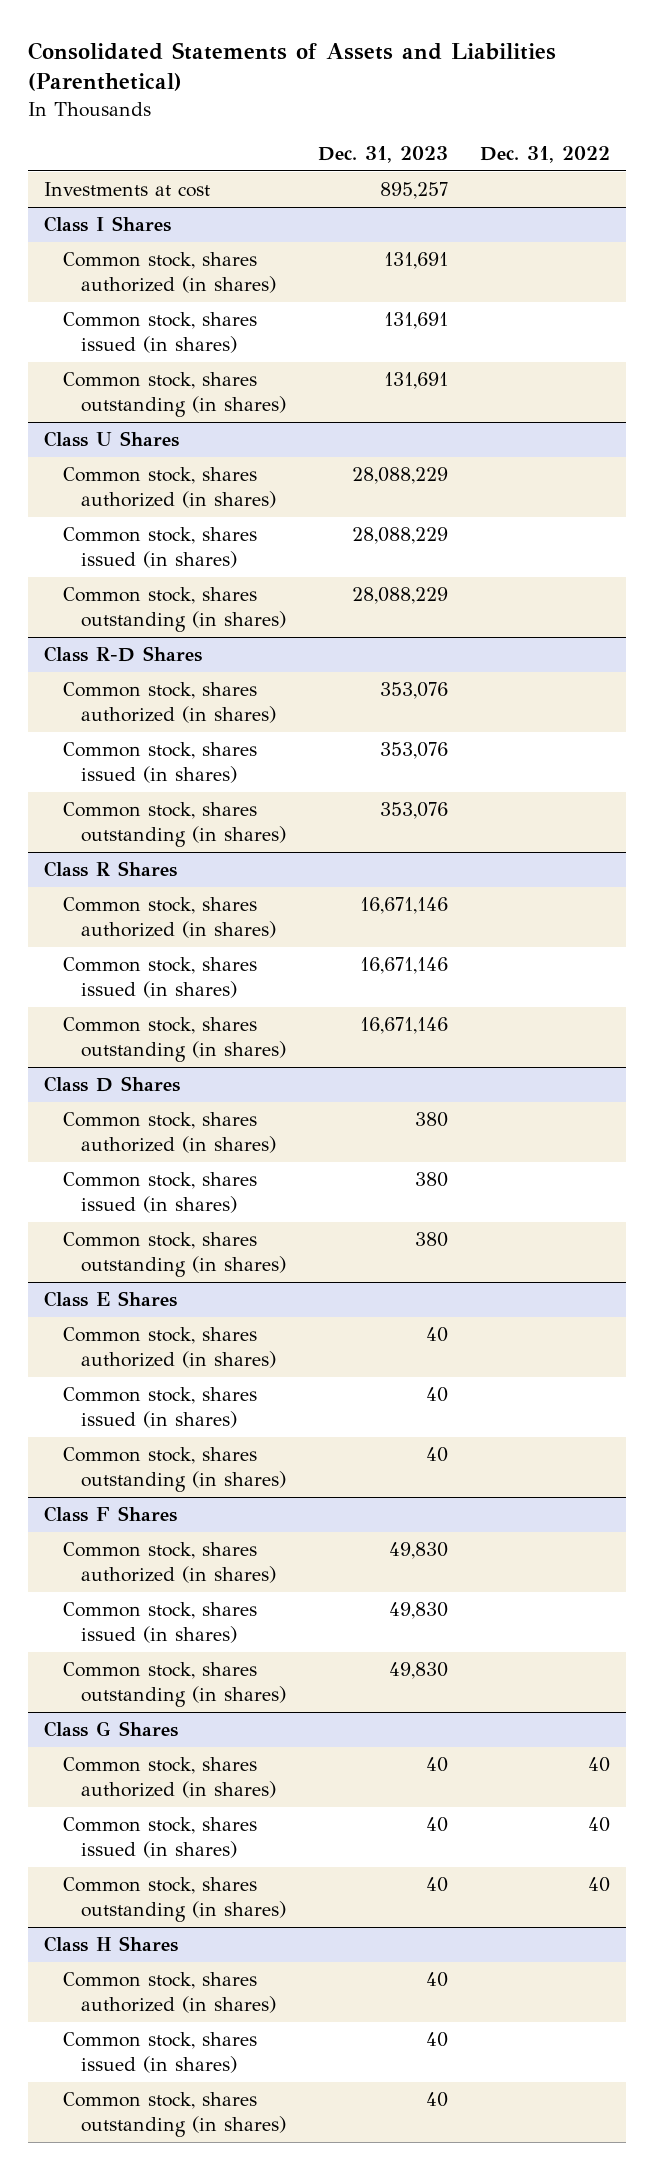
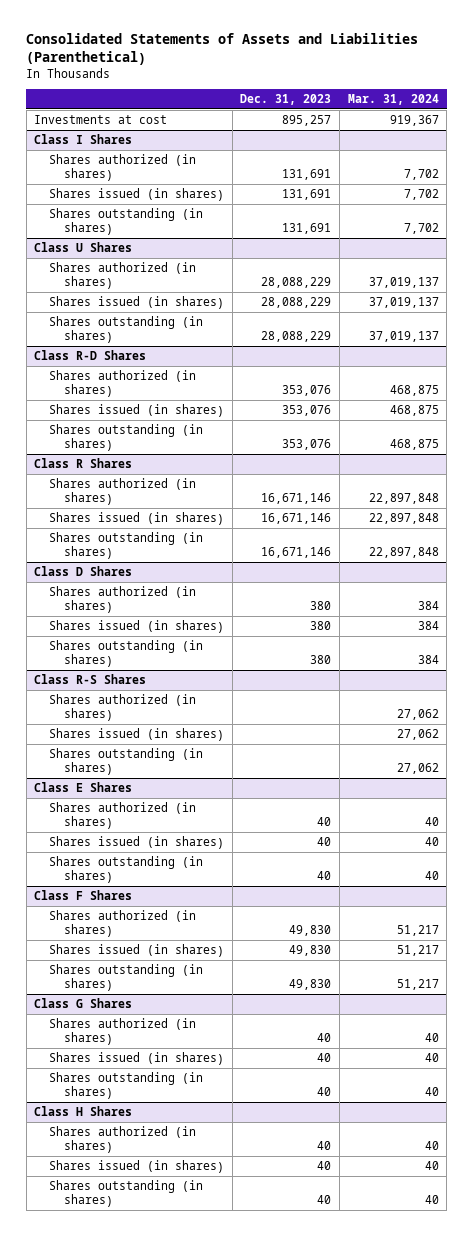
[479,145,610,163] Dec. 31, 2022 -> none
none -> [347,94,439,106] Mar. 31, 2024
[62,252,277,293] Common stock, shares authorized (in shares) -> [48,153,196,182] Shares authorized (in shares)
[62,312,257,353] Common stock, shares issued (in shares) -> [48,187,224,201] Shares issued (in shares)
[62,372,287,417] Common stock, shares outstanding (in shares) -> [48,207,203,236] Shares outstanding (in shares)
[62,467,277,508] Common stock, shares authorized (in shares) -> [48,261,196,290] Shares authorized (in shares)
[62,527,257,568] Common stock, shares issued (in shares) -> [48,295,224,309] Shares issued (in shares)
[62,587,287,632] Common stock, shares outstanding (in shares) -> [48,315,203,344] Shares outstanding (in shares)
[62,682,277,723] Common stock, shares authorized (in shares) -> [48,369,196,398] Shares authorized (in shares)
[62,742,257,783] Common stock, shares issued (in shares) -> [48,403,224,417] Shares issued (in shares)
[62,802,287,847] Common stock, shares outstanding (in shares) -> [48,423,203,452] Shares outstanding (in shares)
[62,897,277,938] Common stock, shares authorized (in shares) -> [48,477,196,506] Shares authorized (in shares)
[62,957,257,998] Common stock, shares issued (in shares) -> [48,511,224,525] Shares issued (in shares)
[62,1017,287,1062] Common stock, shares outstanding (in shares) -> [48,531,203,560] Shares outstanding (in shares)
[62,1112,277,1153] Common stock, shares authorized (in shares) -> [48,585,196,614] Shares authorized (in shares)
[62,1172,257,1213] Common stock, shares issued (in shares) -> [48,619,224,633] Shares issued (in shares)
[62,1232,287,1277] Common stock, shares outstanding (in shares) -> [48,639,203,668] Shares outstanding (in shares)
none -> [34,673,147,684] Class R-S Shares
none -> [48,693,196,722] Shares authorized (in shares)
none -> [48,727,224,741] Shares issued (in shares)
none -> [48,747,203,776] Shares outstanding (in shares)
[62,1327,277,1368] Common stock, shares authorized (in shares) -> [48,801,196,830] Shares authorized (in shares)
[62,1387,257,1428] Common stock, shares issued (in shares) -> [48,835,224,849] Shares issued (in shares)
[62,1447,287,1492] Common stock, shares outstanding (in shares) -> [48,855,203,884] Shares outstanding (in shares)
[62,1542,277,1583] Common stock, shares authorized (in shares) -> [48,909,196,938] Shares authorized (in shares)
[62,1602,257,1643] Common stock, shares issued (in shares) -> [48,943,224,957] Shares issued (in shares)
[62,1662,287,1707] Common stock, shares outstanding (in shares) -> [48,963,203,992] Shares outstanding (in shares)
[62,1757,277,1798] Common stock, shares authorized (in shares) -> [48,1017,196,1046] Shares authorized (in shares)
[62,1817,257,1858] Common stock, shares issued (in shares) -> [48,1051,224,1065] Shares issued (in shares)
[62,1877,287,1922] Common stock, shares outstanding (in shares) -> [48,1071,203,1100] Shares outstanding (in shares)
[62,1972,277,2013] Common stock, shares authorized (in shares) -> [48,1125,196,1154] Shares authorized (in shares)
[62,2032,257,2073] Common stock, shares issued (in shares) -> [48,1159,224,1173] Shares issued (in shares)
[62,2092,287,2137] Common stock, shares outstanding (in shares) -> [48,1179,203,1208] Shares outstanding (in shares)

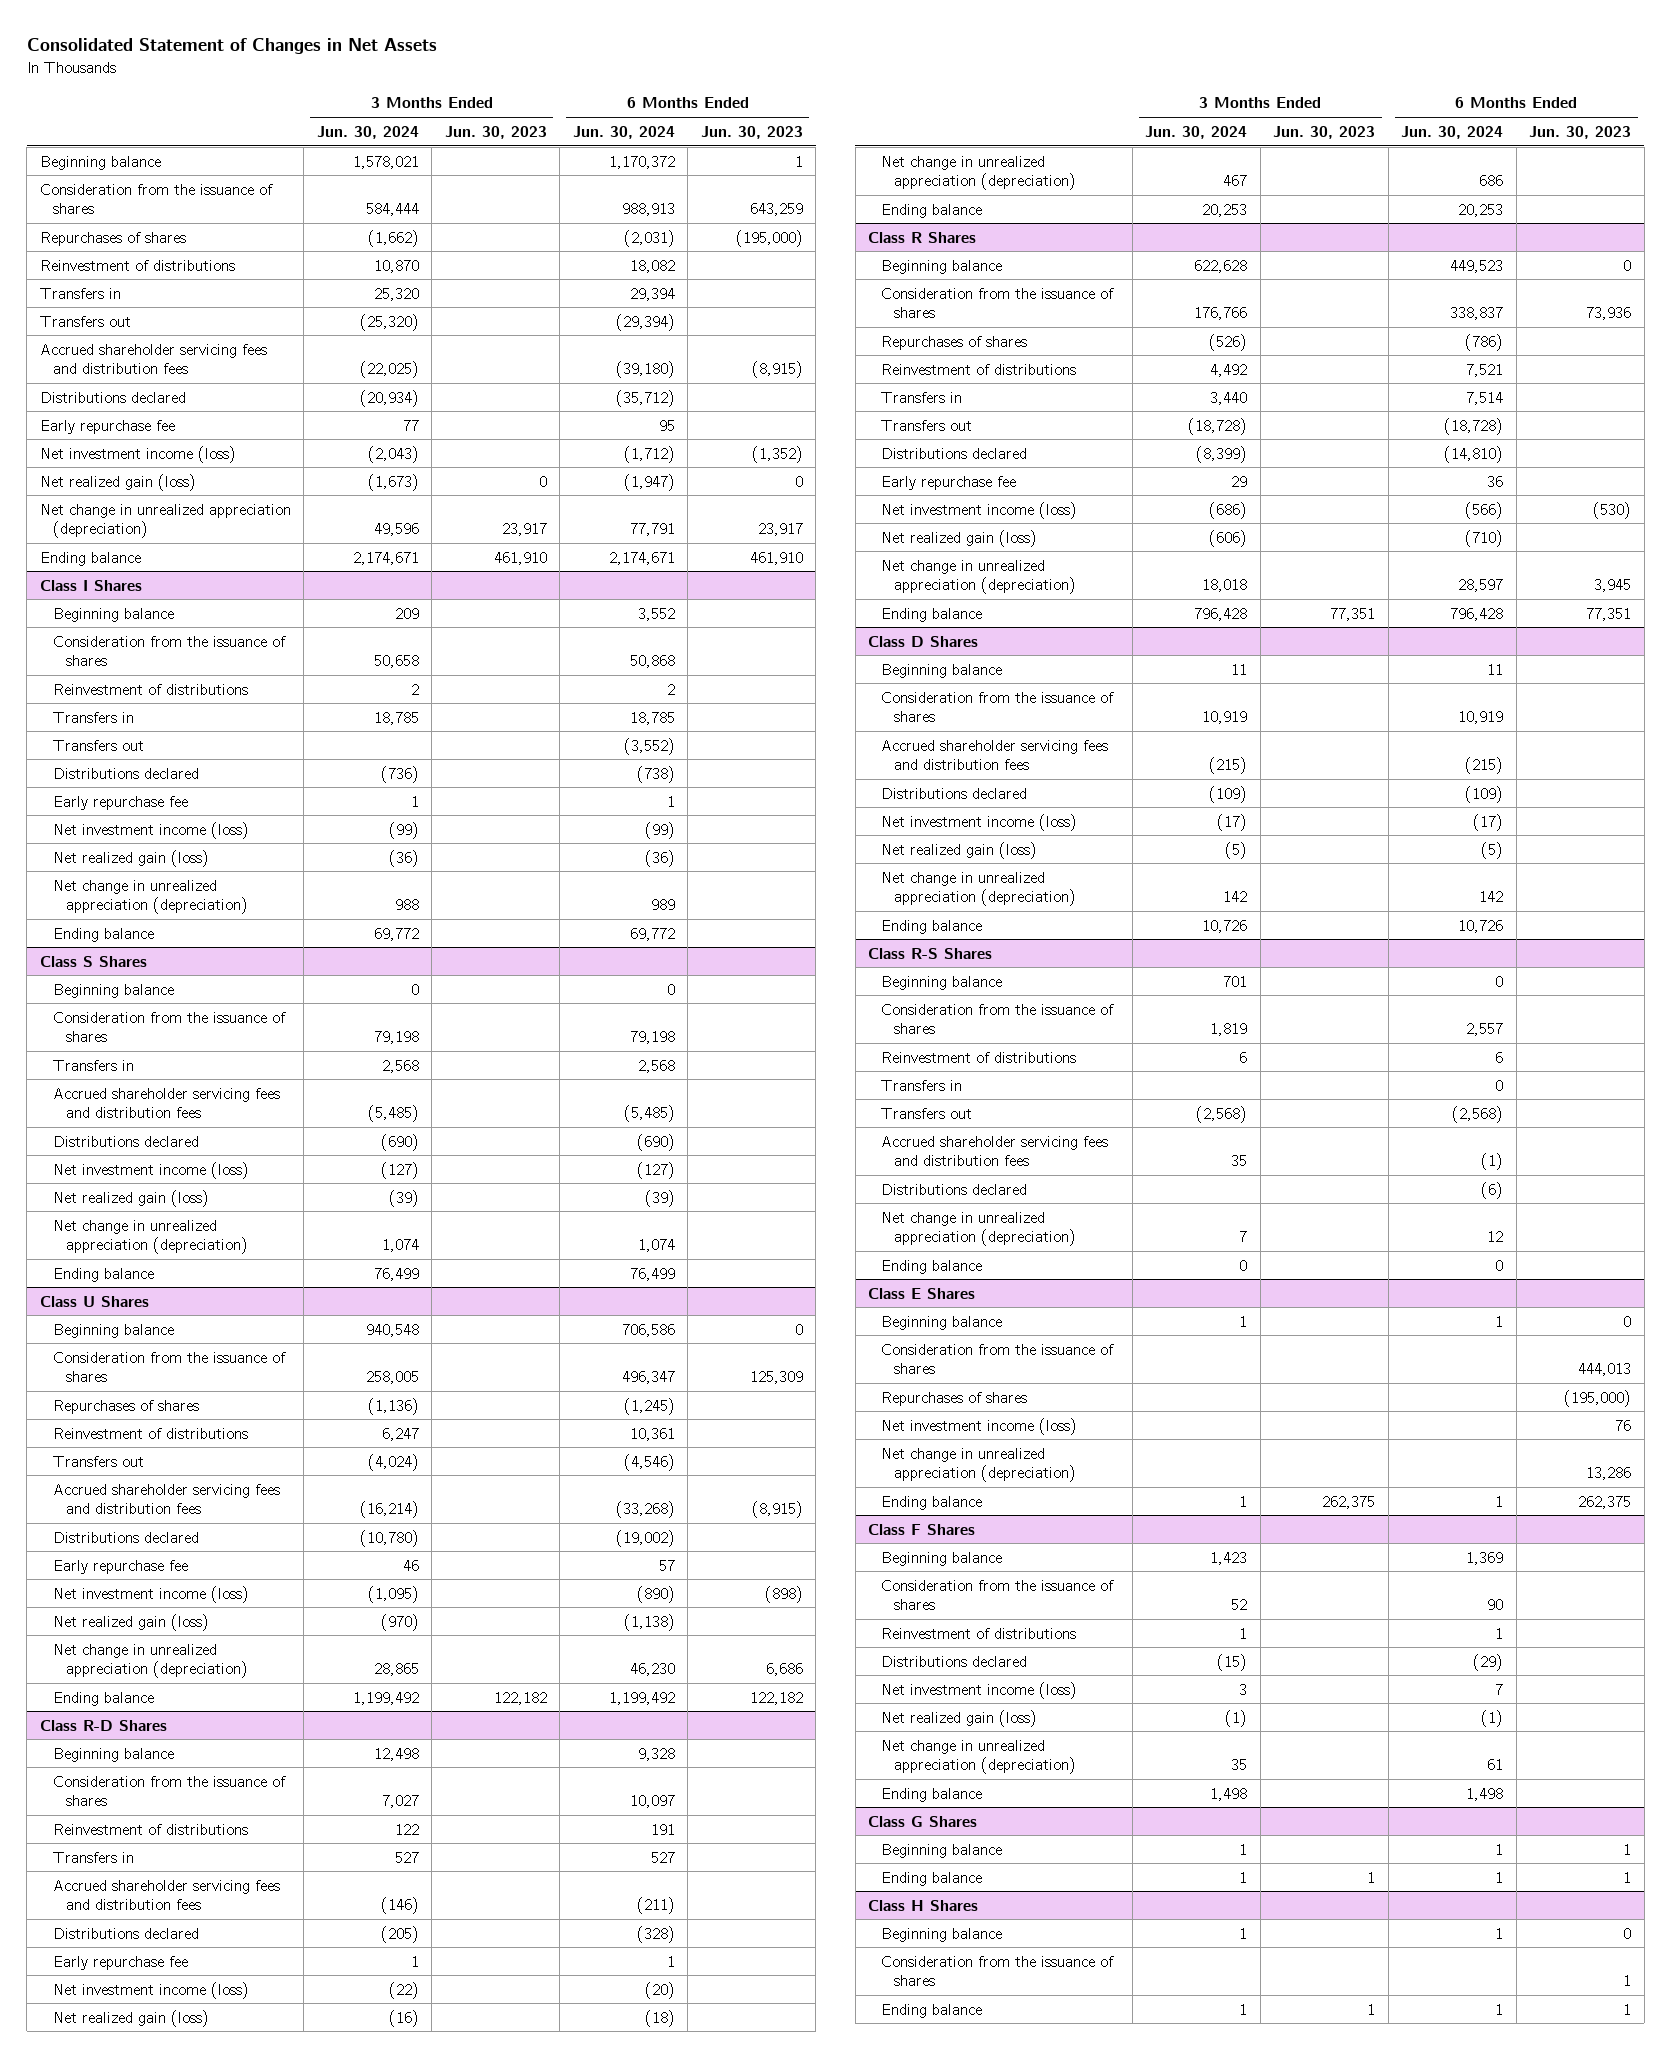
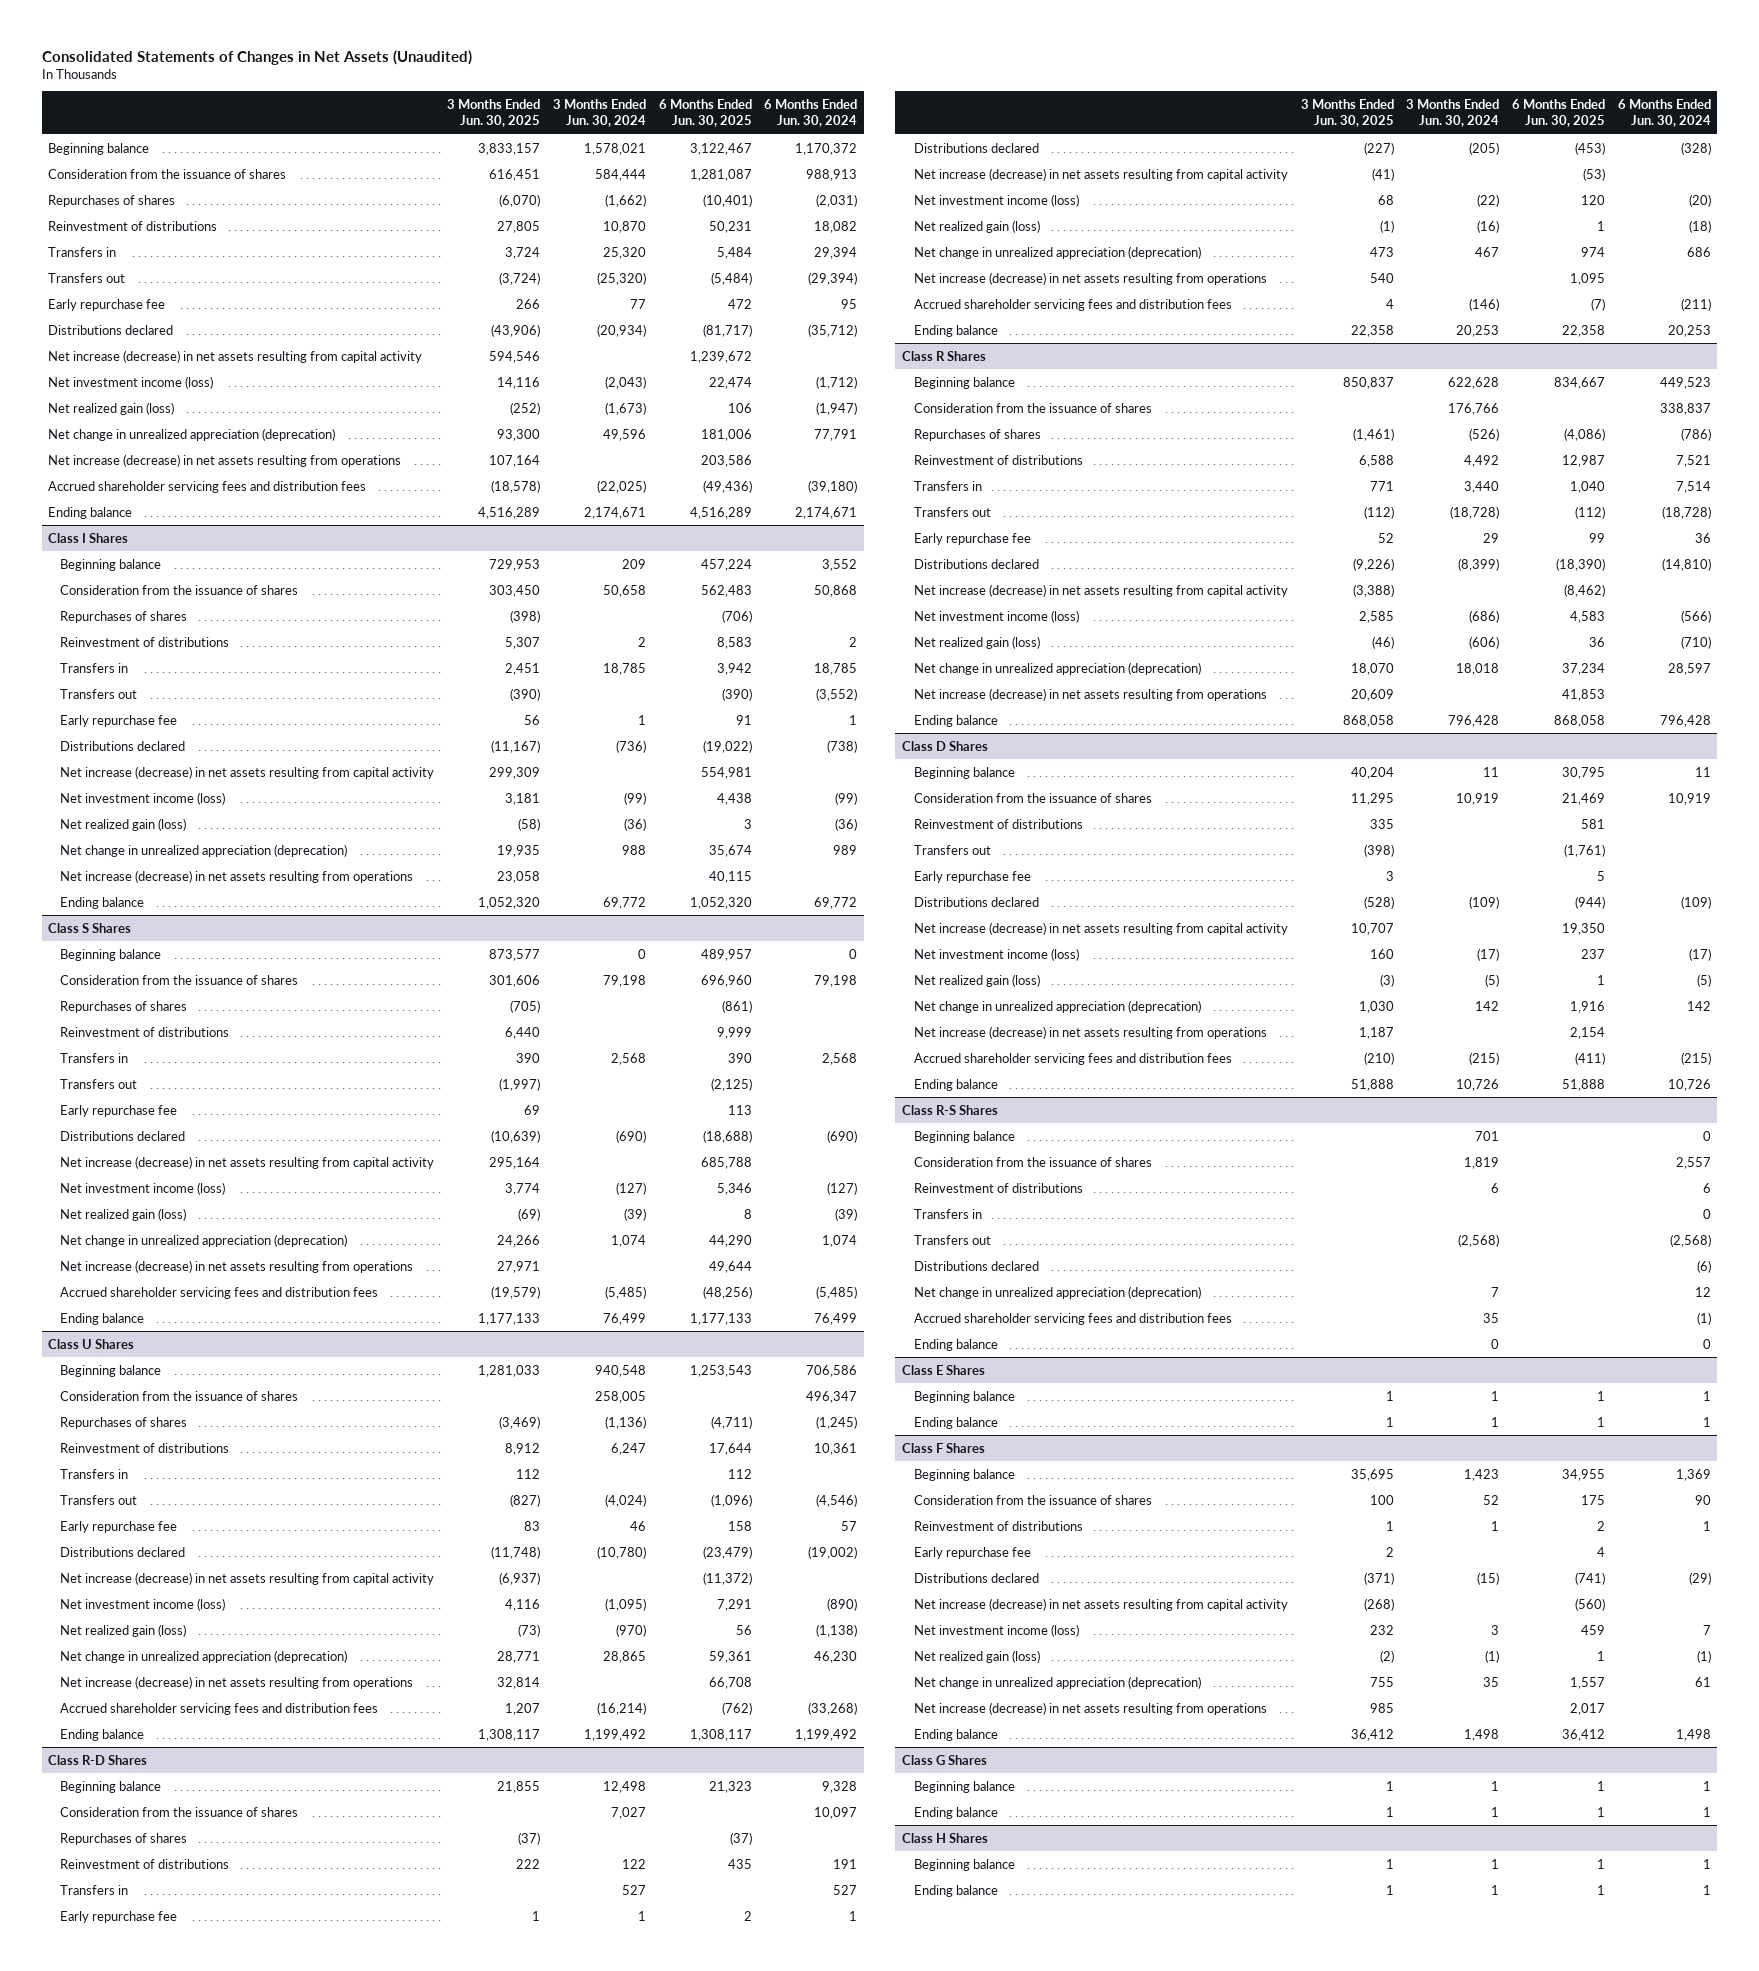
[26,38,437,55] Consolidated Statement of Changes in Net Assets -> [42,49,473,65] Consolidated Statements of Changes in Net Assets (Unaudited)
[444,125,547,139] Jun. 30, 2023 -> none
[700,125,803,139] Jun. 30, 2023 -> none
none -> [447,98,541,128] 3 Months Ended Jun. 30, 2025
none -> [658,98,752,128] 6 Months Ended Jun. 30, 2025
[39,391,186,403] Distributions declared -> [48,324,174,335] Distributions declared
none -> [48,349,423,363] Net increase (decrease) in net assets resulting from capital activity
[39,503,291,539] Net change in unrealized appreciation (depreciation) -> [48,427,336,441] Net change in unrealized appreciation (deprecation)
none -> [48,453,402,467] Net increase (decrease) in net assets resulting from operations
[39,343,267,375] Accrued shareholder servicing fees and distribution fees -> [48,480,367,493] Accrued shareholder servicing fees and distribution fees
none -> [60,610,188,623] Repurchases of shares
[52,767,199,779] Distributions declared -> [60,740,186,751] Distributions declared
none -> [60,765,435,779] Net increase (decrease) in net assets resulting from capital activity
[52,879,248,915] Net change in unrealized appreciation (depreciation) -> [60,843,348,857] Net change in unrealized appreciation (deprecation)
none -> [60,869,414,883] Net increase (decrease) in net assets resulting from operations
none -> [60,1000,188,1013] Repurchases of shares
none -> [60,1026,230,1037] Reinvestment of distributions
none -> [60,1078,138,1089] Transfers out
none -> [60,1104,178,1117] Early repurchase fee
none -> [60,1155,435,1169] Net increase (decrease) in net assets resulting from capital activity
[52,1219,248,1255] Net change in unrealized appreciation (depreciation) -> [60,1233,348,1247] Net change in unrealized appreciation (deprecation)
none -> [60,1259,414,1273] Net increase (decrease) in net assets resulting from operations
[52,1087,280,1119] Accrued shareholder servicing fees and distribution fees -> [60,1286,379,1299] Accrued shareholder servicing fees and distribution fees
none -> [60,1468,129,1479] Transfers in
[52,1531,199,1543] Distributions declared -> [60,1546,186,1557] Distributions declared
none -> [60,1571,435,1585] Net increase (decrease) in net assets resulting from capital activity
[52,1643,248,1679] Net change in unrealized appreciation (depreciation) -> [60,1649,348,1663] Net change in unrealized appreciation (deprecation)
none -> [60,1675,414,1689] Net increase (decrease) in net assets resulting from operations
[52,1483,280,1515] Accrued shareholder servicing fees and distribution fees -> [60,1702,379,1715] Accrued shareholder servicing fees and distribution fees
none -> [60,1832,188,1845] Repurchases of shares
[52,1927,199,1939] Distributions declared -> [913,142,1039,153] Distributions declared
none -> [913,167,1288,181] Net increase (decrease) in net assets resulting from capital activity
[881,155,1077,191] Net change in unrealized appreciation (depreciation) -> [913,245,1201,259] Net change in unrealized appreciation (deprecation)
none -> [913,271,1267,285] Net increase (decrease) in net assets resulting from operations
[52,1879,280,1911] Accrued shareholder servicing fees and distribution fees -> [913,298,1232,311] Accrued shareholder servicing fees and distribution fees
[881,447,1028,459] Distributions declared -> [913,558,1039,569] Distributions declared
none -> [913,583,1288,597] Net increase (decrease) in net assets resulting from capital activity
[881,559,1077,595] Net change in unrealized appreciation (depreciation) -> [913,661,1201,675] Net change in unrealized appreciation (deprecation)
none -> [913,687,1267,701] Net increase (decrease) in net assets resulting from operations
none -> [913,818,1083,829] Reinvestment of distributions
none -> [913,844,991,855] Transfers out
none -> [913,870,1031,883] Early repurchase fee
none -> [913,921,1288,935] Net increase (decrease) in net assets resulting from capital activity
[881,871,1077,907] Net change in unrealized appreciation (depreciation) -> [913,999,1201,1013] Net change in unrealized appreciation (deprecation)
none -> [913,1025,1267,1039] Net increase (decrease) in net assets resulting from operations
[881,739,1109,771] Accrued shareholder servicing fees and distribution fees -> [913,1052,1232,1065] Accrued shareholder servicing fees and distribution fees
[881,1211,1077,1247] Net change in unrealized appreciation (depreciation) -> [913,1285,1201,1299] Net change in unrealized appreciation (deprecation)
[881,1135,1109,1167] Accrued shareholder servicing fees and distribution fees -> [913,1312,1232,1325] Accrued shareholder servicing fees and distribution fees
[881,1343,1115,1375] Consideration from the issuance of shares -> none
[881,1391,1028,1406] Repurchases of shares -> none
[881,1417,1078,1435] Net investment income (loss) -> none
[881,1447,1077,1483] Net change in unrealized appreciation (depreciation) -> none
none -> [913,1546,1031,1559] Early repurchase fee
none -> [913,1597,1288,1611] Net increase (decrease) in net assets resulting from capital activity
[881,1739,1077,1775] Net change in unrealized appreciation (depreciation) -> [913,1675,1201,1689] Net change in unrealized appreciation (deprecation)
none -> [913,1701,1267,1715] Net increase (decrease) in net assets resulting from operations
[881,1955,1115,1987] Consideration from the issuance of shares -> none

